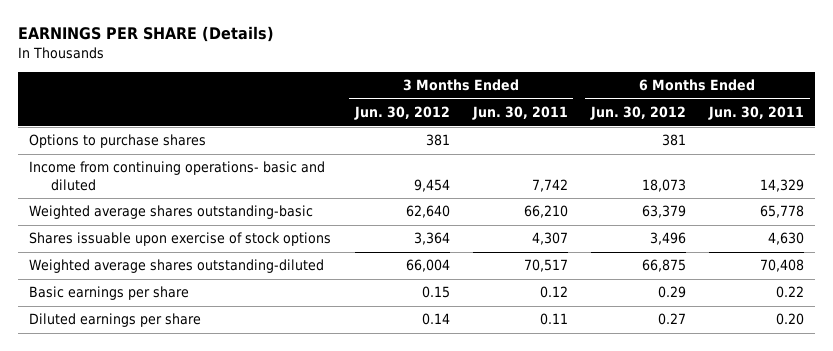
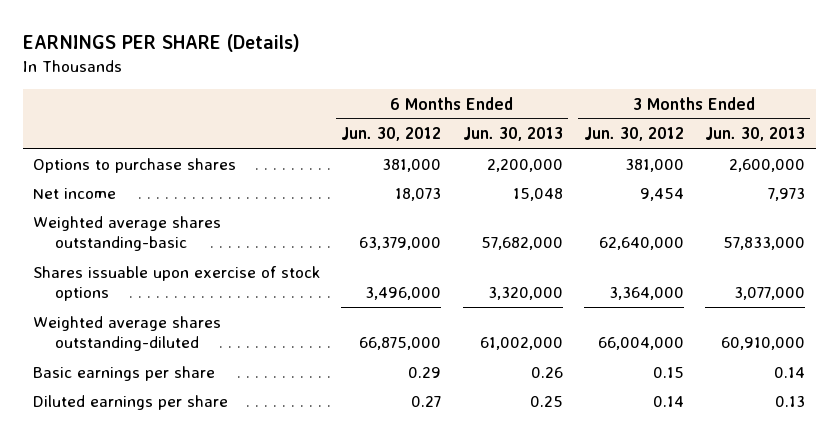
[471,106,568,121] Jun. 30, 2011 -> none
[707,106,804,121] Jun. 30, 2011 -> none
none -> [462,127,563,142] Jun. 30, 2013
none -> [704,127,805,142] Jun. 30, 2013
[425,134,450,147] 381 -> [624,158,684,172] 381,000
[661,134,686,147] 381 -> [382,158,442,172] 381,000
[29,161,326,191] Income from continuing operations- basic and diluted -> [33,187,117,199] Net income
[405,205,450,219] 62,640 -> [598,237,684,251] 62,640,000
[641,205,686,219] 63,379 -> [359,237,442,251] 63,379,000
[413,232,450,246] 3,364 -> [608,287,684,301] 3,364,000
[649,232,686,246] 3,496 -> [365,287,442,301] 3,496,000
[405,259,450,273] 66,004 -> [597,337,684,351] 66,004,000
[641,259,686,273] 66,875 -> [359,337,442,351] 66,875,000

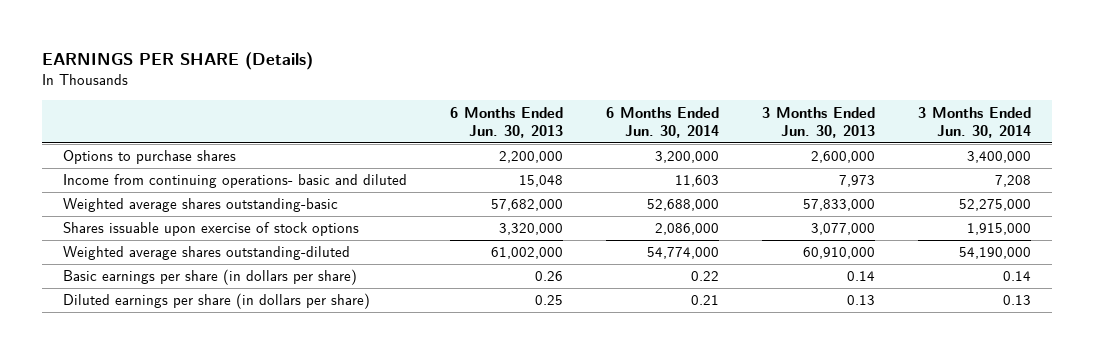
[341,127,442,142] Jun. 30, 2012 -> none
[583,127,684,142] Jun. 30, 2012 -> none
none -> [606,106,720,139] 6 Months Ended Jun. 30, 2014
none -> [917,106,1031,139] 3 Months Ended Jun. 30, 2014
[33,187,117,199] Net income -> [63,174,408,189] Income from continuing operations- basic and diluted
[33,365,216,381] Basic earnings per share -> [63,269,358,286] Basic earnings per share (in dollars per share)
[33,394,229,410] Diluted earnings per share -> [63,293,371,310] Diluted earnings per share (in dollars per share)

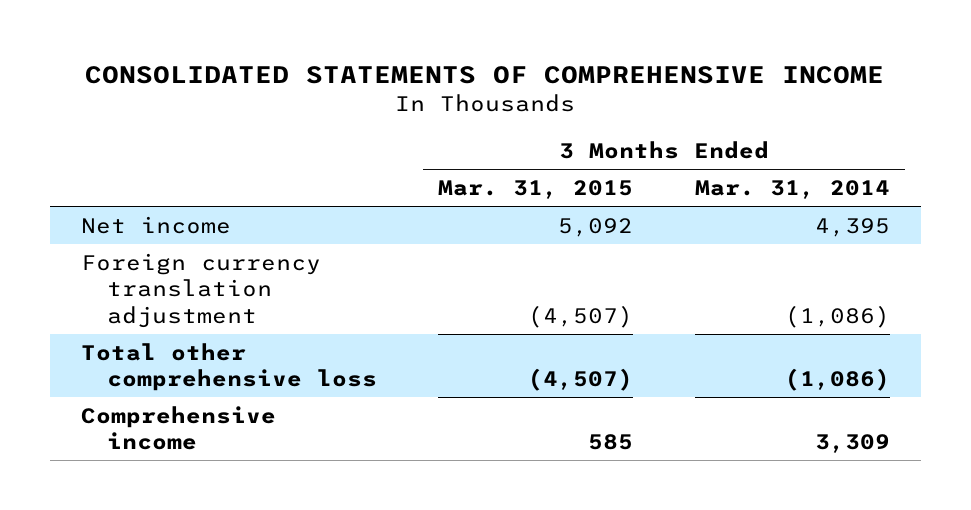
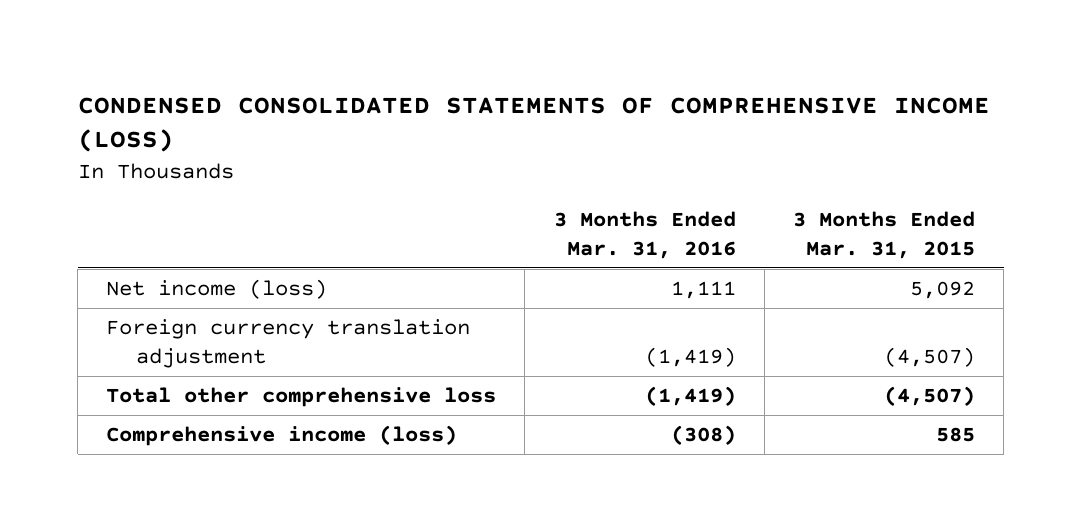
[85,65,885,84] CONSOLIDATED STATEMENTS OF COMPREHENSIVE INCOME -> [77,96,990,153] CONDENSED CONSOLIDATED STATEMENTS OF COMPREHENSIVE INCOME (LOSS)
[694,180,890,200] Mar. 31, 2014 -> none
none -> [553,211,736,260] 3 Months Ended Mar. 31, 2016
[80,215,231,234] Net income -> [106,279,328,300] Net income (loss)
[80,405,276,451] Comprehensive income -> [106,425,458,447] Comprehensive income (loss)

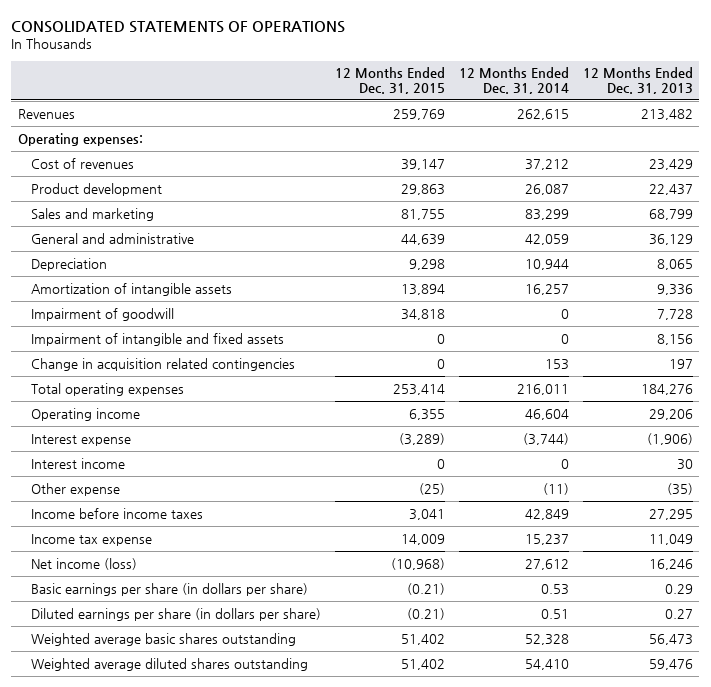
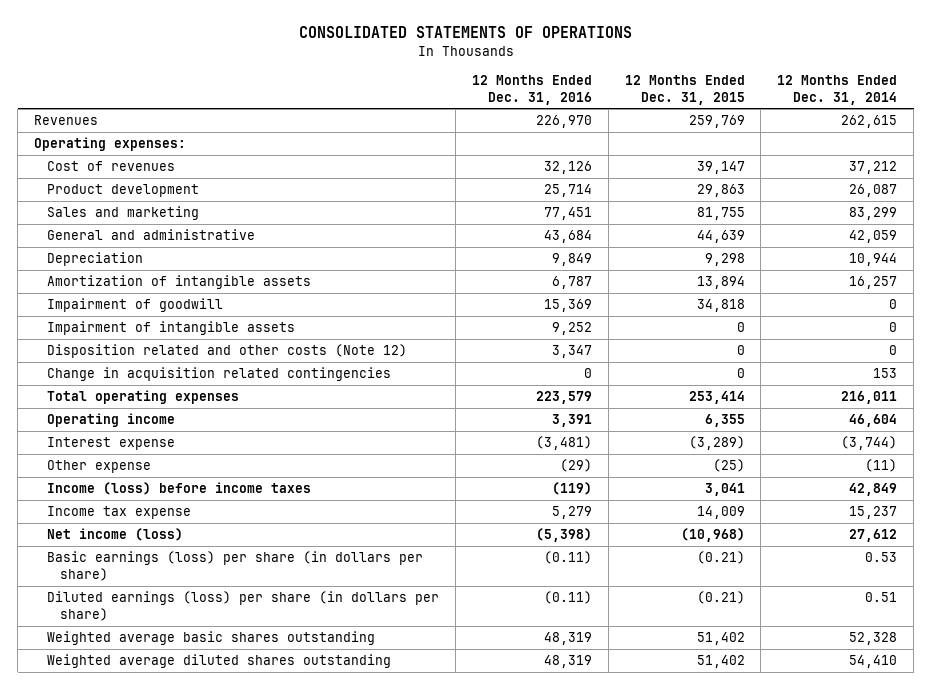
[582,67,693,95] 12 Months Ended Dec. 31, 2013 -> none
none -> [471,74,592,105] 12 Months Ended Dec. 31, 2016
[31,332,285,346] Impairment of intangible and fixed assets -> [47,321,296,336] Impairment of intangible assets
none -> [47,344,408,359] Disposition related and other costs (Note 12)
[31,457,126,469] Interest income -> none
[31,507,204,519] Income before income taxes -> [47,482,312,496] Income (loss) before income taxes
[31,582,309,596] Basic earnings per share (in dollars per share) -> [47,551,424,582] Basic earnings (loss) per share (in dollars per share)
[31,607,322,621] Diluted earnings per share (in dollars per share) -> [47,591,440,622] Diluted earnings (loss) per share (in dollars per share)

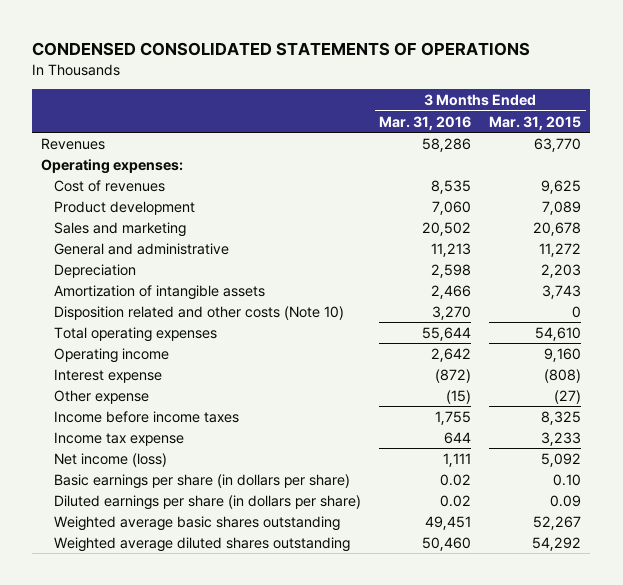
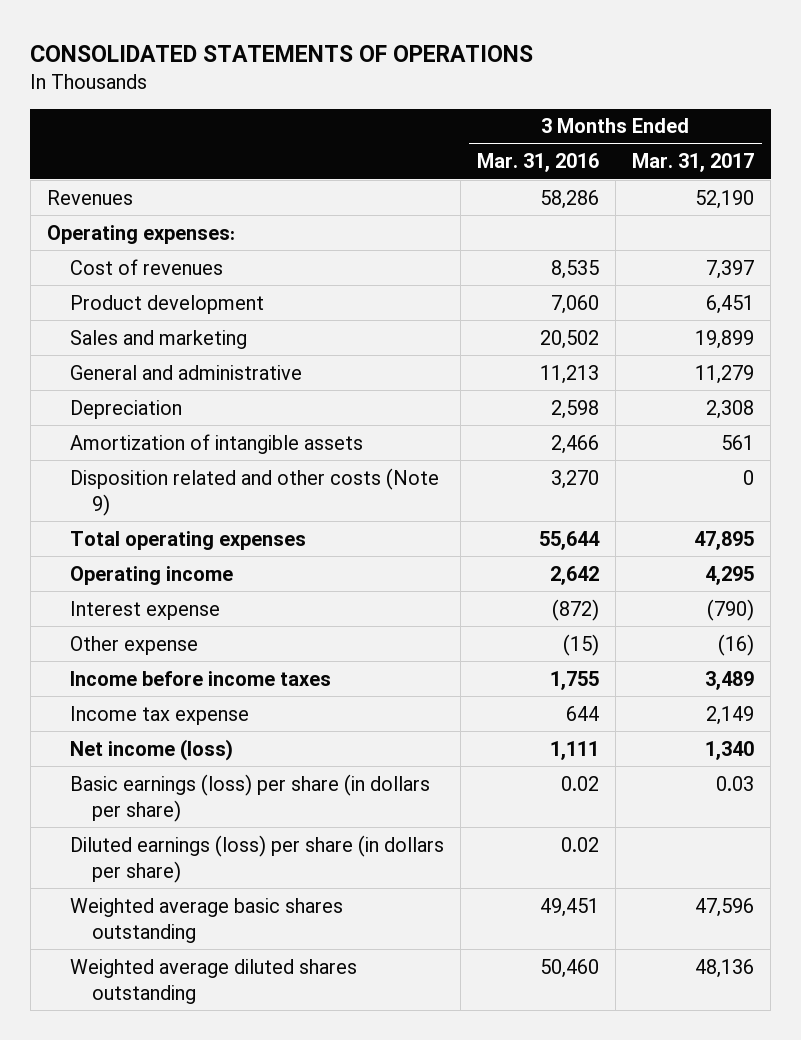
[32,41,531,56] CONDENSED CONSOLIDATED STATEMENTS OF OPERATIONS -> [30,44,534,62] CONSOLIDATED STATEMENTS OF OPERATIONS
[489,115,582,130] Mar. 31, 2015 -> none
none -> [632,153,755,173] Mar. 31, 2017
[54,305,345,320] Disposition related and other costs (Note 10) -> [69,467,439,516] Disposition related and other costs (Note 9)
[54,473,351,489] Basic earnings per share (in dollars per share) -> [69,773,430,822] Basic earnings (loss) per share (in dollars per share)
[54,494,362,510] Diluted earnings per share (in dollars per share) -> [69,834,444,883] Diluted earnings (loss) per share (in dollars per share)

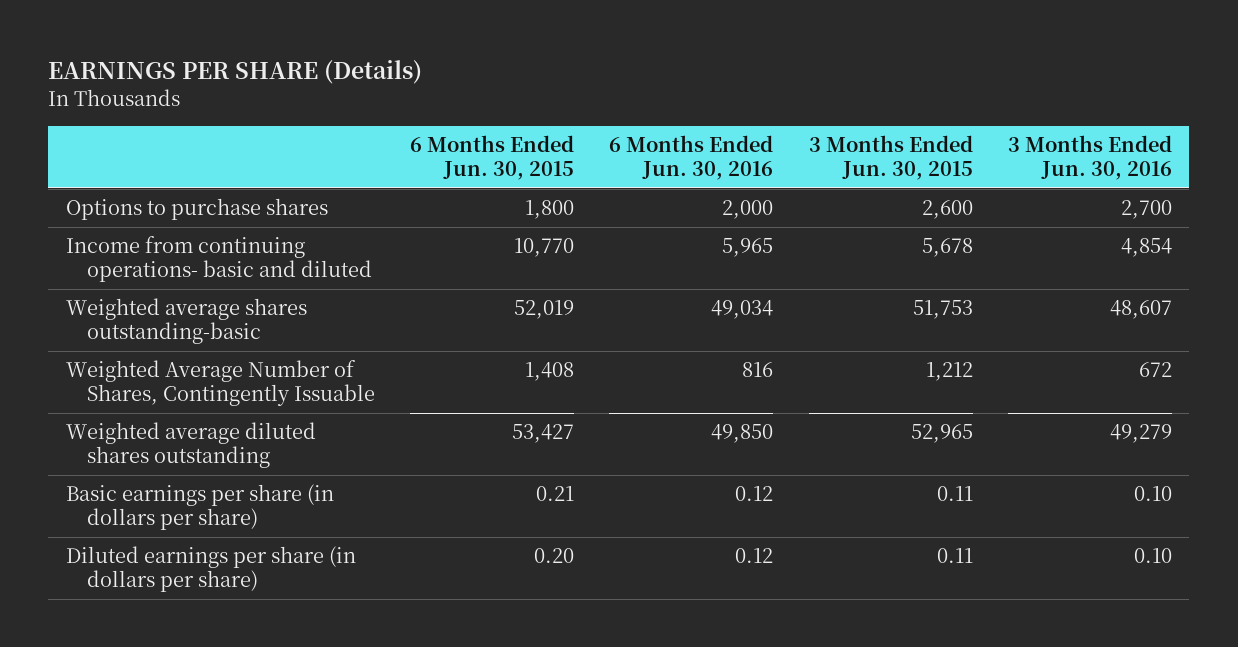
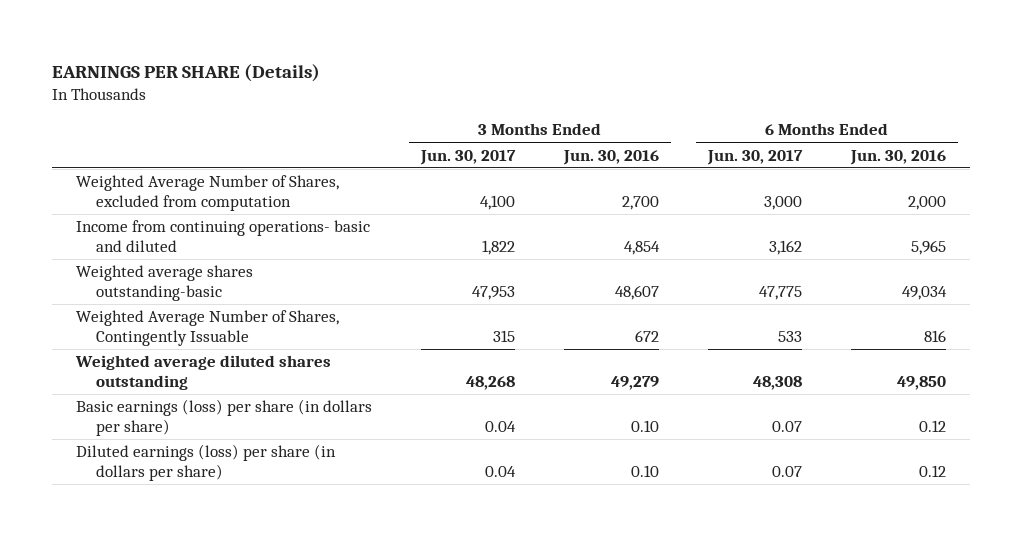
[410,135,575,181] 6 Months Ended Jun. 30, 2015 -> none
[808,135,973,181] 3 Months Ended Jun. 30, 2015 -> none
none -> [420,149,517,165] Jun. 30, 2017
none -> [706,149,803,165] Jun. 30, 2017
[66,198,329,221] Options to purchase shares -> [76,175,340,212] Weighted Average Number of Shares, excluded from computation
[66,484,335,531] Basic earnings per share (in dollars per share) -> [76,399,373,437] Basic earnings (loss) per share (in dollars per share)
[66,546,357,593] Diluted earnings per share (in dollars per share) -> [76,444,337,482] Diluted earnings (loss) per share (in dollars per share)

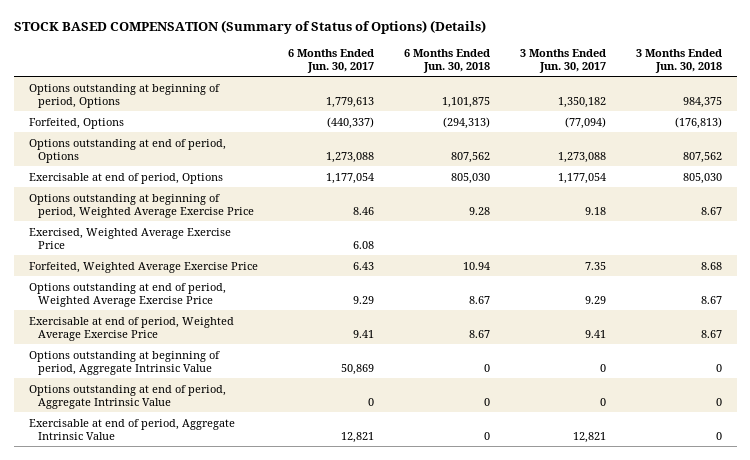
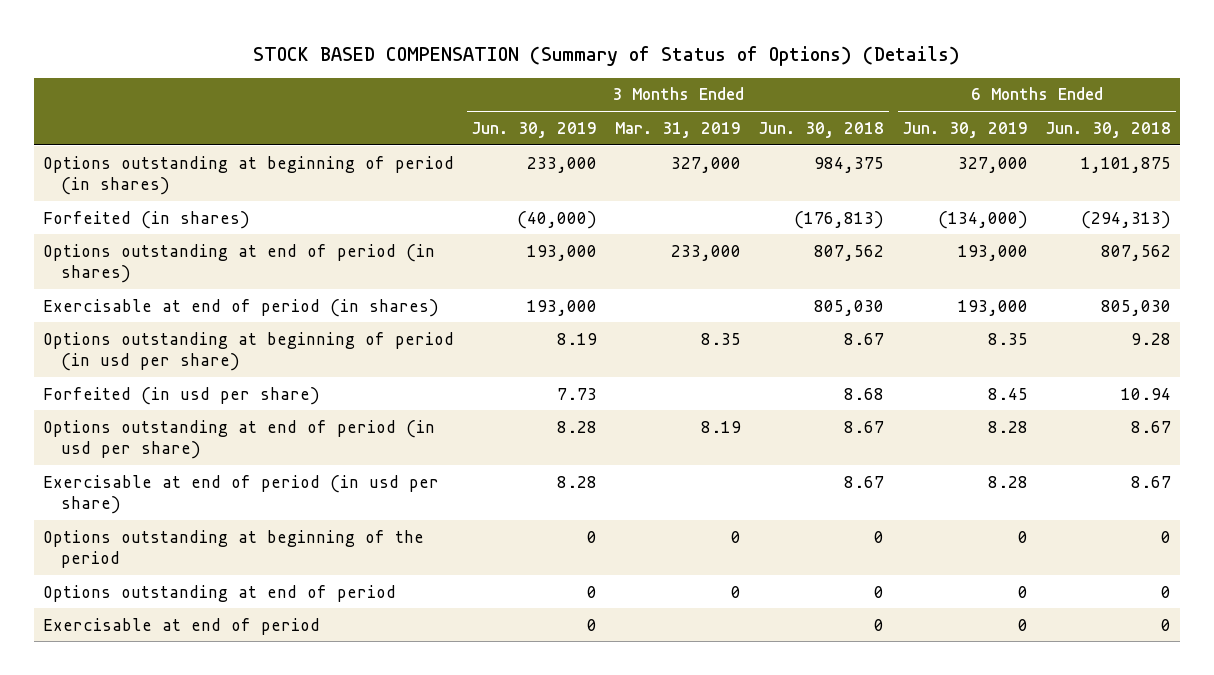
[287,48,374,73] 6 Months Ended Jun. 30, 2017 -> none
[519,48,606,73] 3 Months Ended Jun. 30, 2017 -> none
none -> [471,121,598,138] Jun. 30, 2019
none -> [614,121,741,138] Mar. 31, 2019
none -> [901,121,1028,138] Jun. 30, 2019
[28,227,231,249] Exercised, Weighted Average Exercise Price -> none
[28,83,220,108] Options outstanding at beginning of period, Options -> [42,155,454,195] Options outstanding at beginning of period (in shares)
[28,117,124,129] Forfeited, Options -> [42,210,250,229] Forfeited (in shares)
[28,138,226,163] Options outstanding at end of period, Options -> [42,243,435,283] Options outstanding at end of period (in shares)
[28,172,223,184] Exercisable at end of period, Options -> [42,298,439,317] Exercisable at end of period (in shares)
[28,193,254,218] Options outstanding at beginning of period, Weighted Average Exercise Price -> [42,331,454,371] Options outstanding at beginning of period (in usd per share)
[28,261,258,273] Forfeited, Weighted Average Exercise Price -> [42,386,320,405] Forfeited (in usd per share)
[28,282,226,307] Options outstanding at end of period, Weighted Average Exercise Price -> [42,419,435,459] Options outstanding at end of period (in usd per share)
[28,316,234,341] Exercisable at end of period, Weighted Average Exercise Price -> [42,474,439,514] Exercisable at end of period (in usd per share)
[28,350,220,375] Options outstanding at beginning of period, Aggregate Intrinsic Value -> [42,529,424,568] Options outstanding at beginning of the period
[28,384,226,409] Options outstanding at end of period, Aggregate Intrinsic Value -> [42,584,396,602] Options outstanding at end of period
[28,418,235,440] Exercisable at end of period, Aggregate Intrinsic Value -> [42,617,320,635] Exercisable at end of period

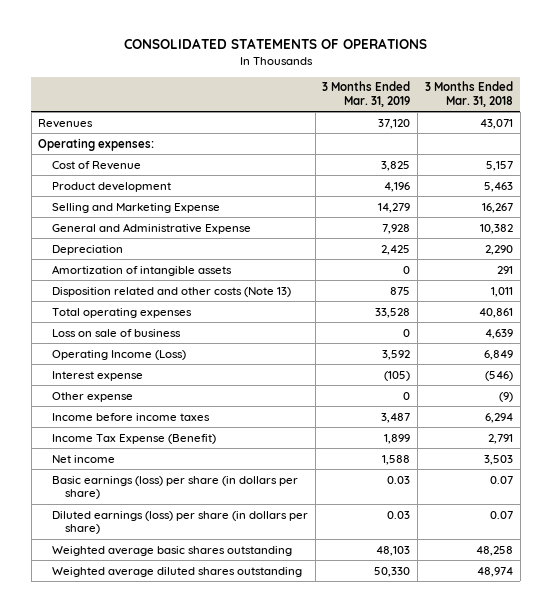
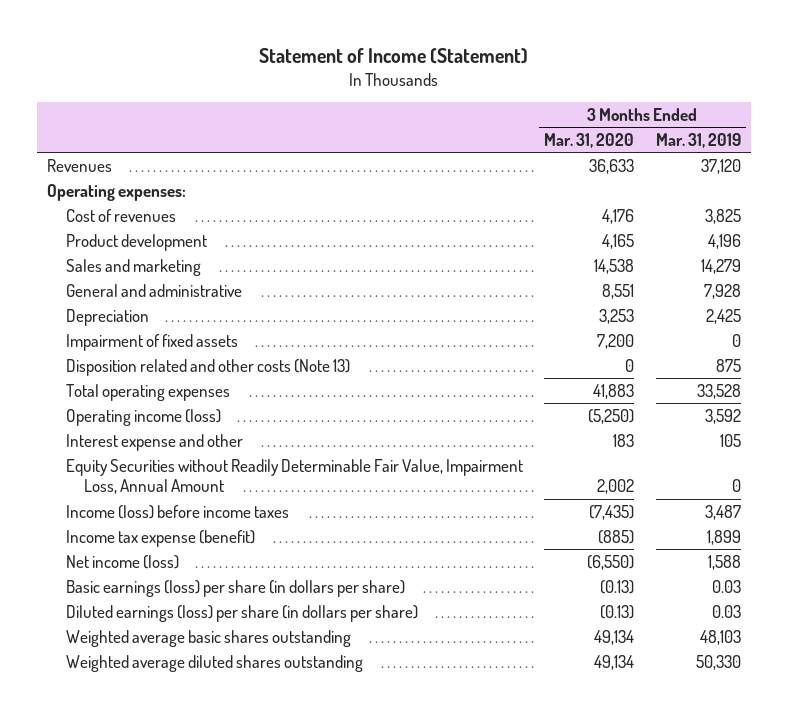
[123,38,427,50] CONSOLIDATED STATEMENTS OF OPERATIONS -> [258,47,528,64] Statement of Income (Statement)
[424,81,513,107] 3 Months Ended Mar. 31, 2018 -> none
none -> [544,132,635,148] Mar. 31, 2020
[51,160,141,170] Cost of Revenue -> [65,208,176,222] Cost of revenues
[51,202,220,213] Selling and Marketing Expense -> [65,258,201,276] Sales and marketing
[51,222,251,234] General and Administrative Expense -> [65,283,242,297] General and administrative
[51,264,232,276] Amortization of intangible assets -> none
none -> [65,333,238,351] Impairment of fixed assets
[51,328,181,337] Loss on sale of business -> none
[51,391,133,402] Other expense -> none
[51,349,186,360] Operating Income (Loss) -> [65,408,221,426] Operating income (loss)
[51,370,143,381] Interest expense -> [65,433,243,451] Interest expense and other
[384,370,411,381] (105) -> [719,433,741,447] 105
none -> [65,458,523,495] Equity Securities without Readily Determinable Fair Value, Impairment Loss, Annual Amount
[51,412,210,421] Income before income taxes -> [65,504,289,519] Income (loss) before income taxes
[51,433,216,444] Income Tax Expense (Benefit) -> [65,529,255,547] Income tax expense (benefit)
[51,454,115,463] Net income -> [65,554,179,569] Net income (loss)

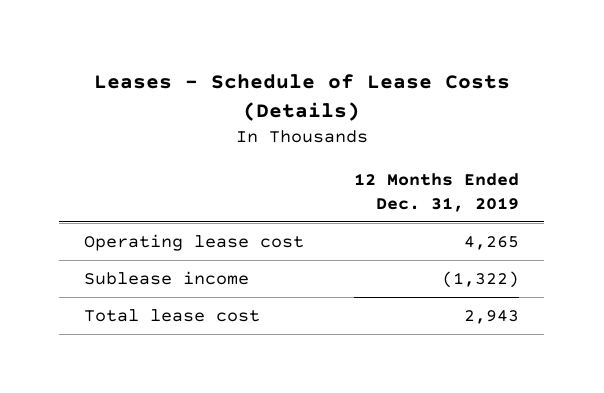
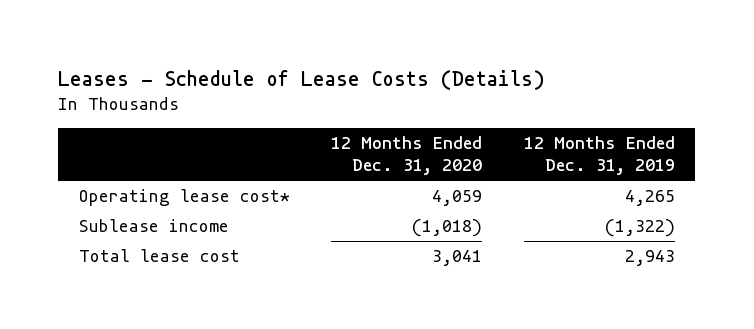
none -> [331,136,483,176] 12 Months Ended Dec. 31, 2020
[84,233,305,251] Operating lease cost -> [79,189,291,207] Operating lease cost*

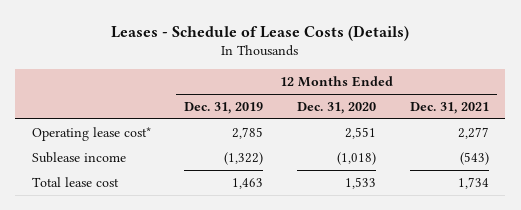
none -> [409,101,489,114] Dec. 31, 2021
[432,190,483,207] 4,059 -> [345,126,377,139] 2,551
[624,190,675,207] 4,265 -> [232,126,264,139] 2,785
[432,250,483,267] 3,041 -> [345,176,377,189] 1,533
[624,250,675,267] 2,943 -> [232,177,264,189] 1,463

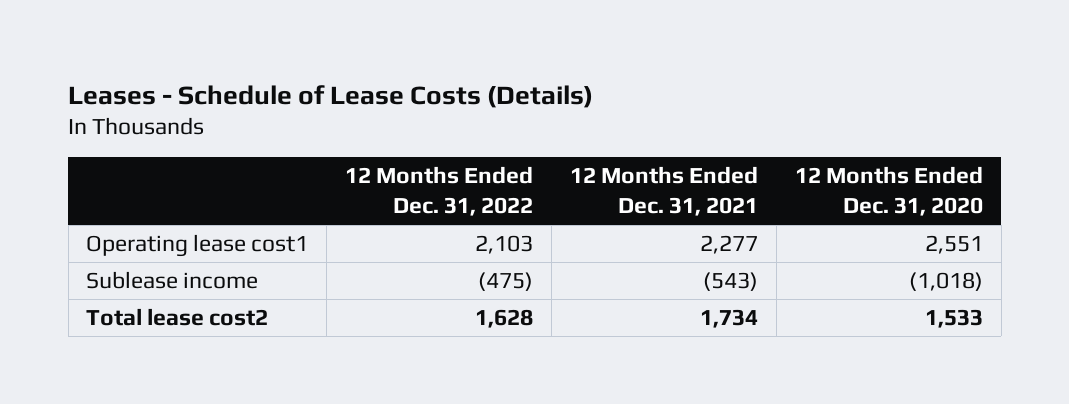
[184,101,264,114] Dec. 31, 2019 -> none
none -> [345,166,534,217] 12 Months Ended Dec. 31, 2022
[31,126,151,141] Operating lease cost* -> [86,234,309,258] Operating lease cost1
[31,176,119,187] Total lease cost -> [86,308,269,327] Total lease cost2

